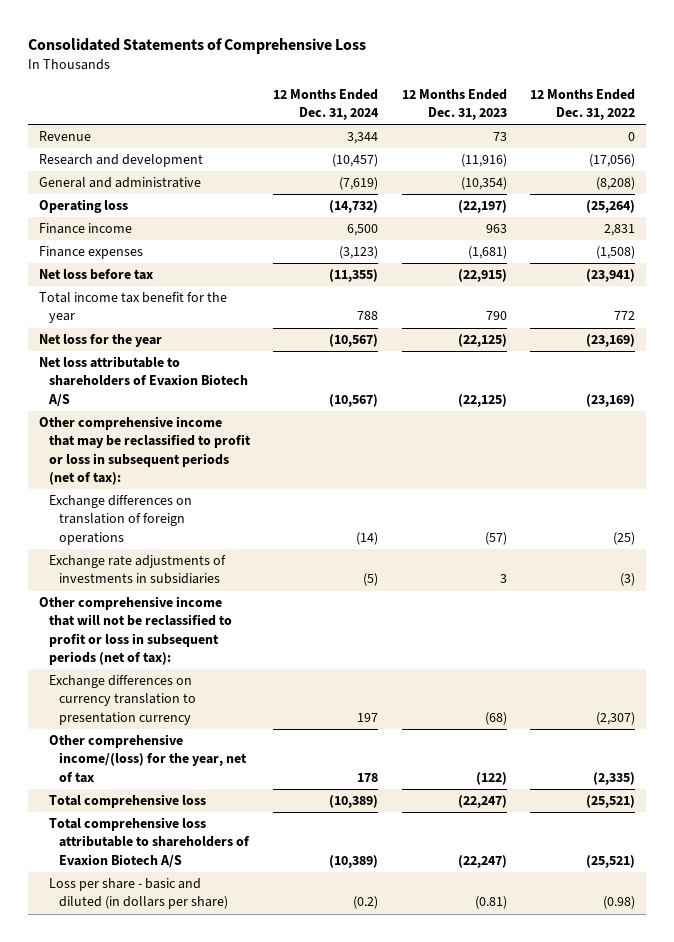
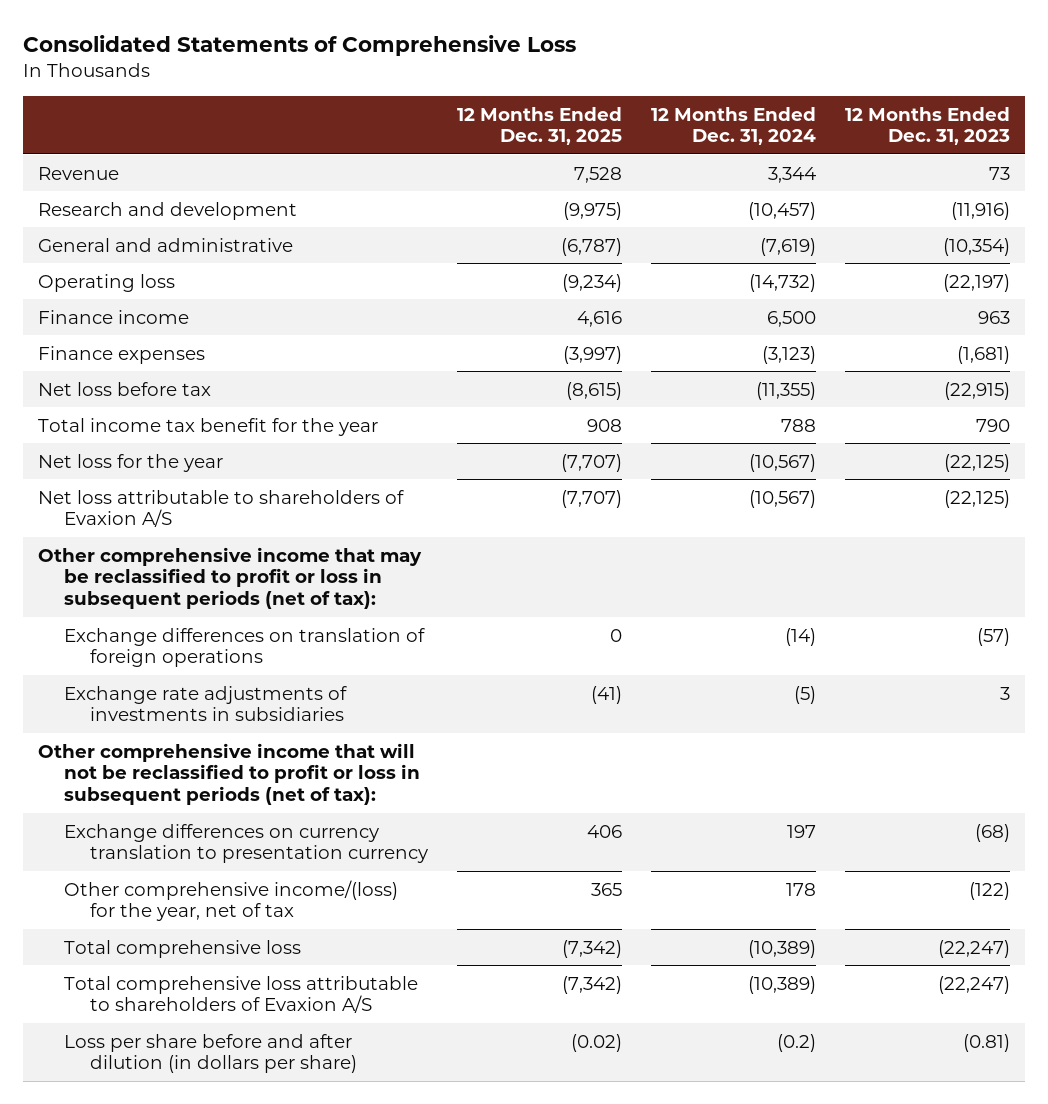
[529,88,635,121] 12 Months Ended Dec. 31, 2022 -> none
none -> [457,106,623,146] 12 Months Ended Dec. 31, 2025
[39,356,249,407] Net loss attributable to shareholders of Evaxion Biotech A/S -> [37,489,404,528] Net loss attributable to shareholders of Evaxion A/S
[49,817,251,868] Total comprehensive loss attributable to shareholders of Evaxion Biotech A/S -> [64,975,419,1014] Total comprehensive loss attributable to shareholders of Evaxion A/S
[49,878,229,910] Loss per share - basic and diluted (in dollars per share) -> [64,1033,358,1074] Loss per share before and after dilution (in dollars per share)

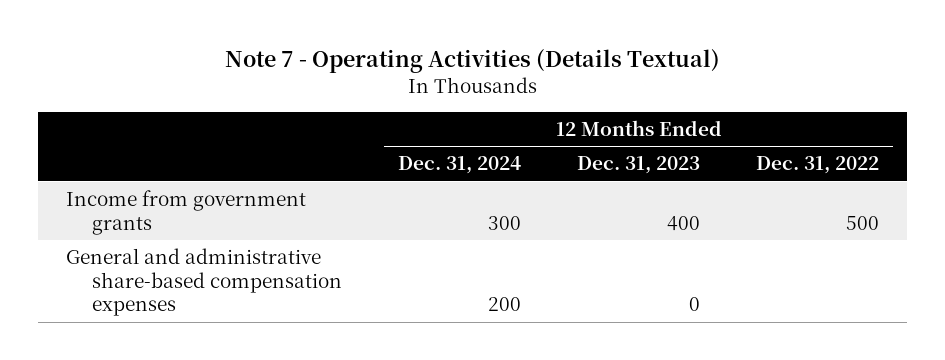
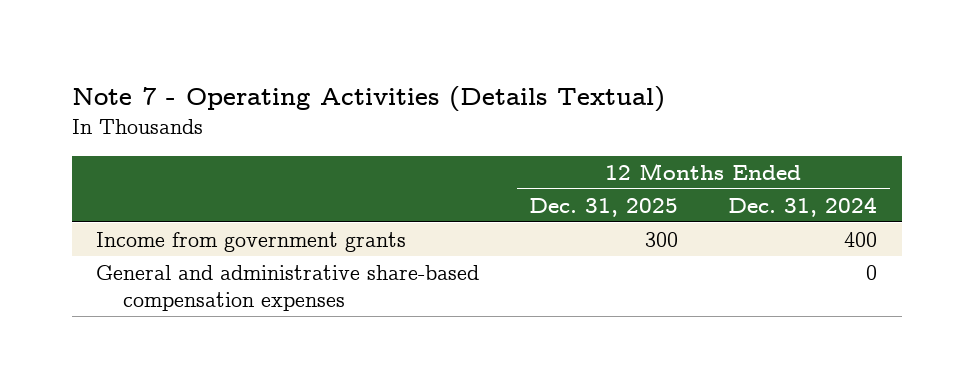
[577,156,701,175] Dec. 31, 2023 -> none
[755,156,879,175] Dec. 31, 2022 -> none
none -> [529,197,679,217] Dec. 31, 2025
[488,215,522,230] 300 -> [844,231,878,247] 400
[488,297,522,312] 200 -> [866,264,878,280] 0

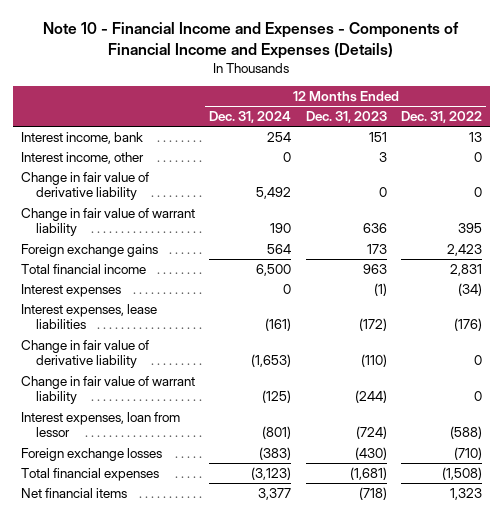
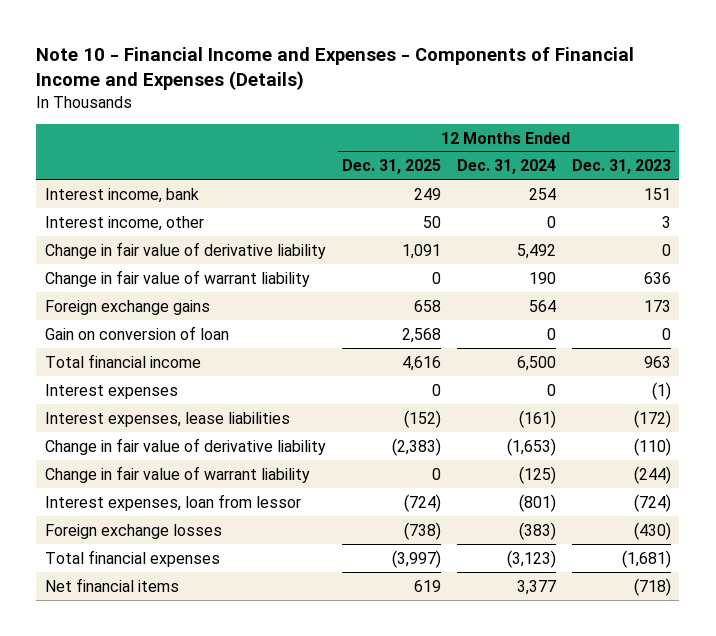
[401,111,483,124] Dec. 31, 2022 -> none
none -> [341,159,441,175] Dec. 31, 2025
none -> [44,325,229,340] Gain on conversion of loan

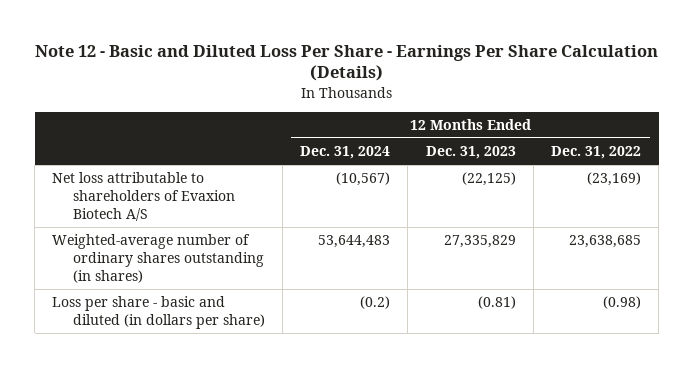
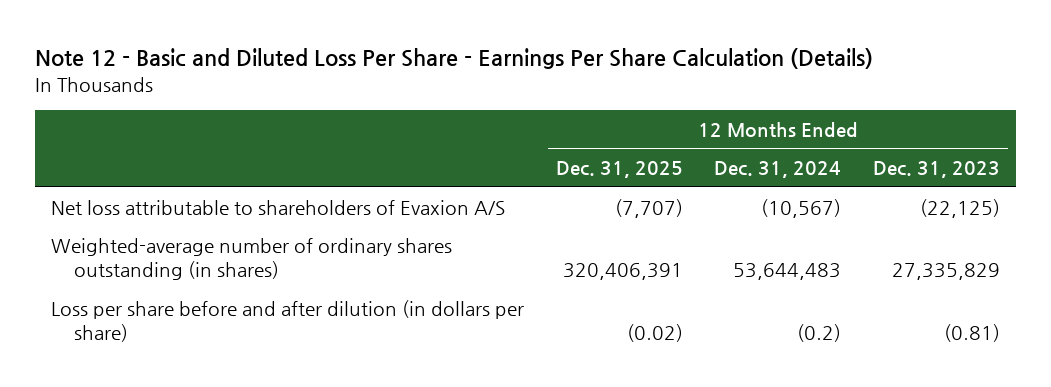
[550,146,641,160] Dec. 31, 2022 -> none
none -> [555,161,683,179] Dec. 31, 2025
[52,172,235,221] Net loss attributable to shareholders of Evaxion Biotech A/S -> [51,199,506,215] Net loss attributable to shareholders of Evaxion A/S
[52,296,265,329] Loss per share - basic and diluted (in dollars per share) -> [51,299,525,343] Loss per share before and after dilution (in dollars per share)

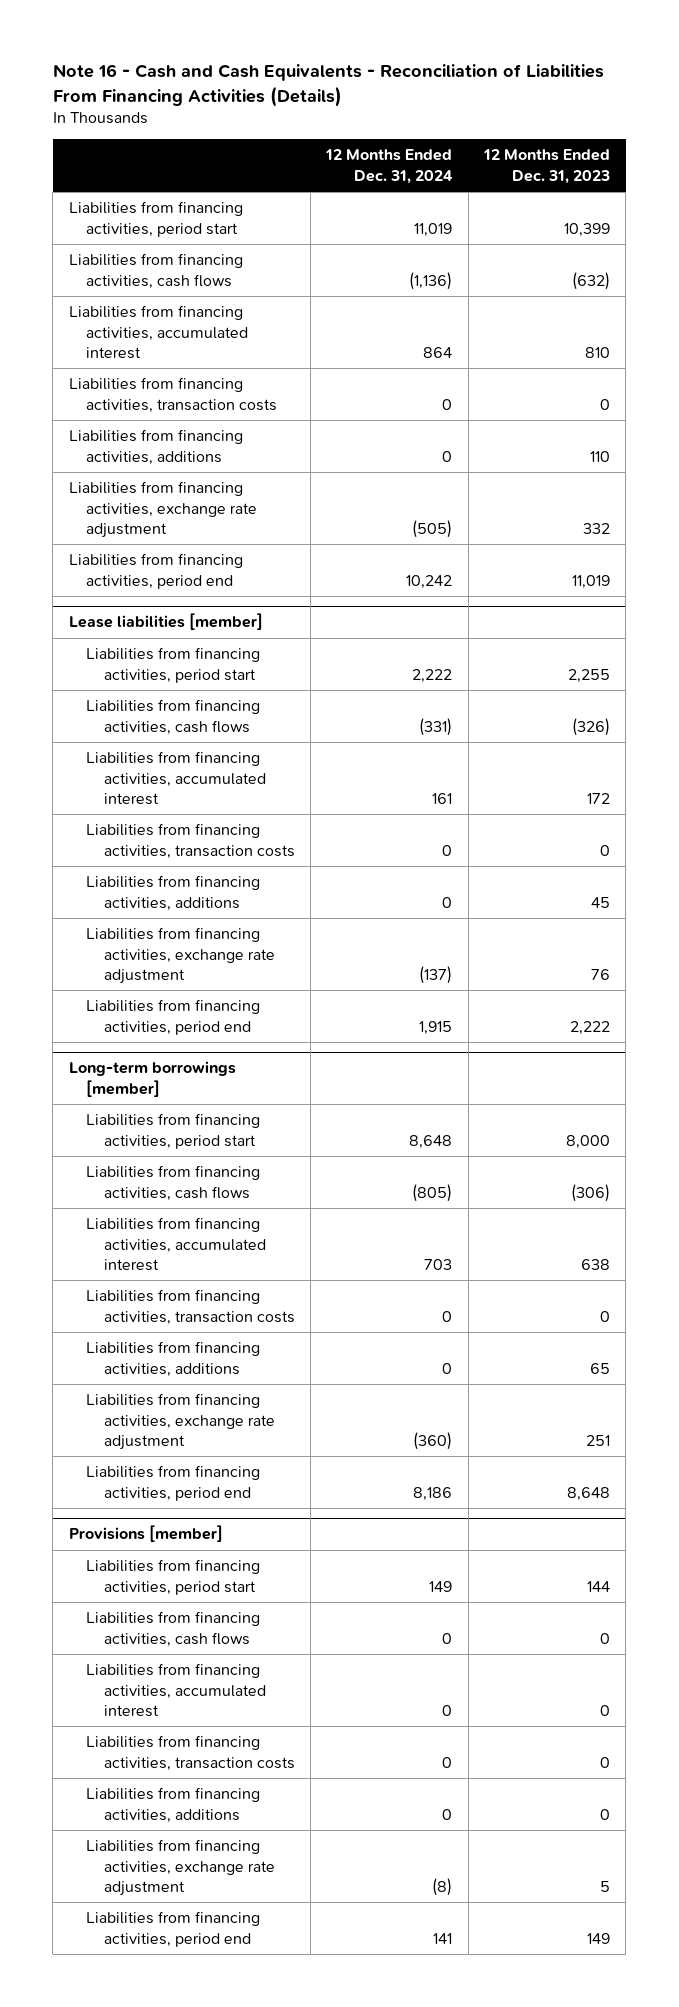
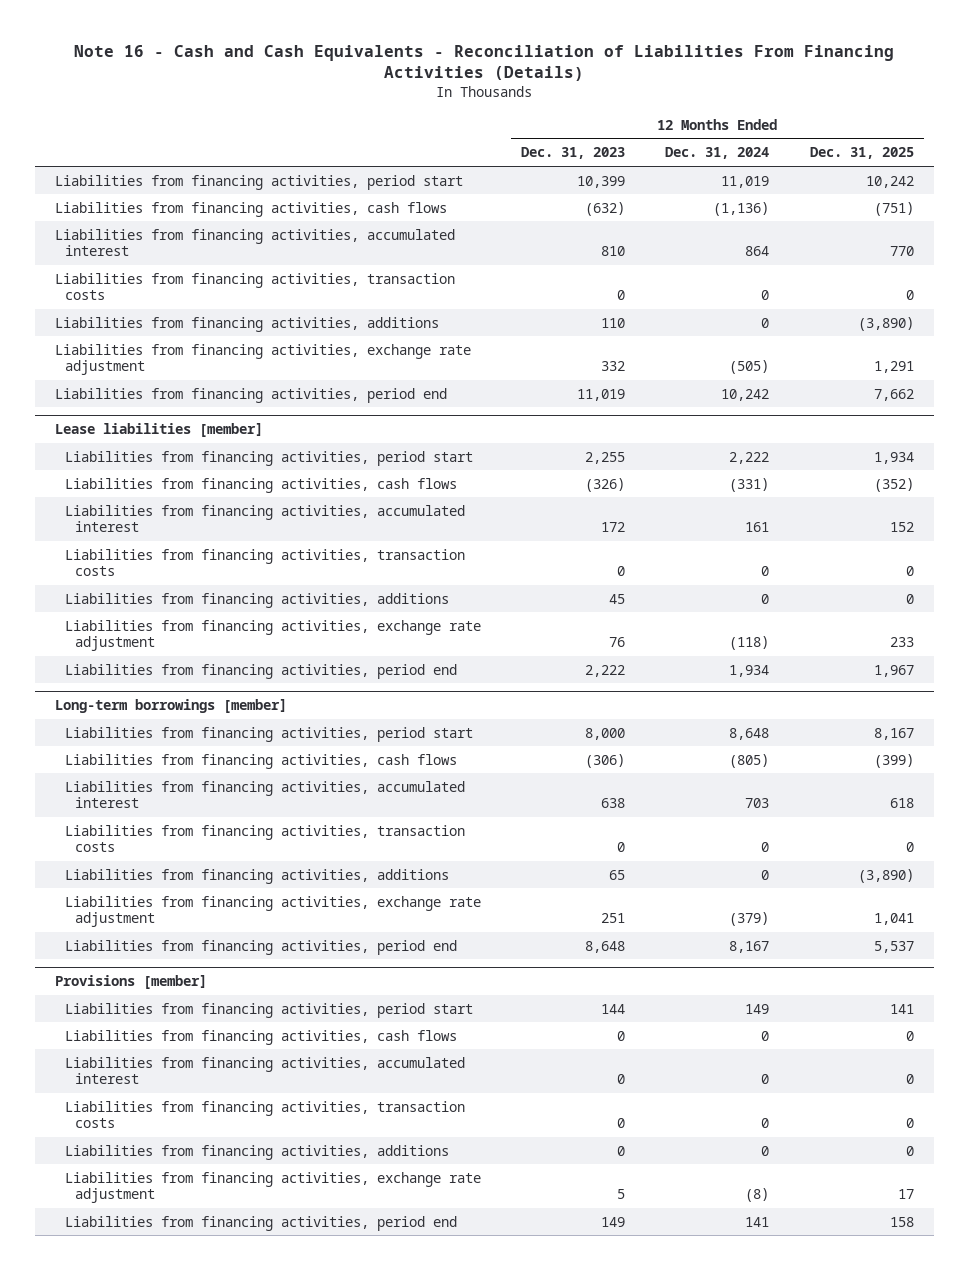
none -> [809,147,914,160] Dec. 31, 2025
[419,966,453,985] (137) -> [729,636,770,651] (118)
[419,1020,453,1035] 1,915 -> [729,664,770,677] 1,934
[413,1432,453,1451] (360) -> [729,912,770,927] (379)
[413,1486,453,1501] 8,186 -> [729,940,770,953] 8,167

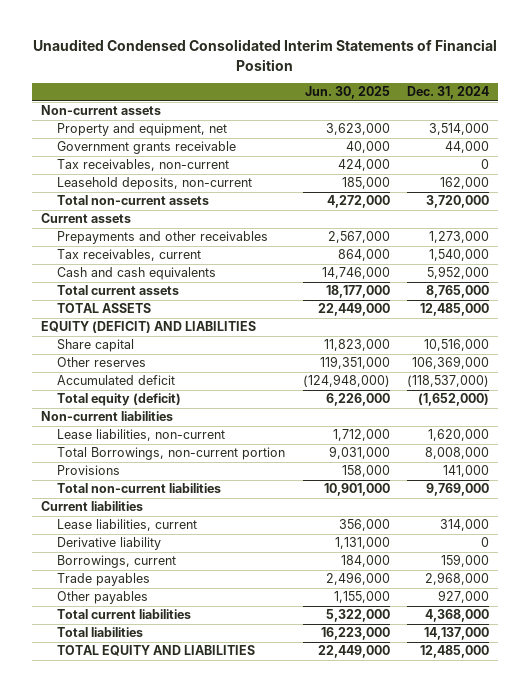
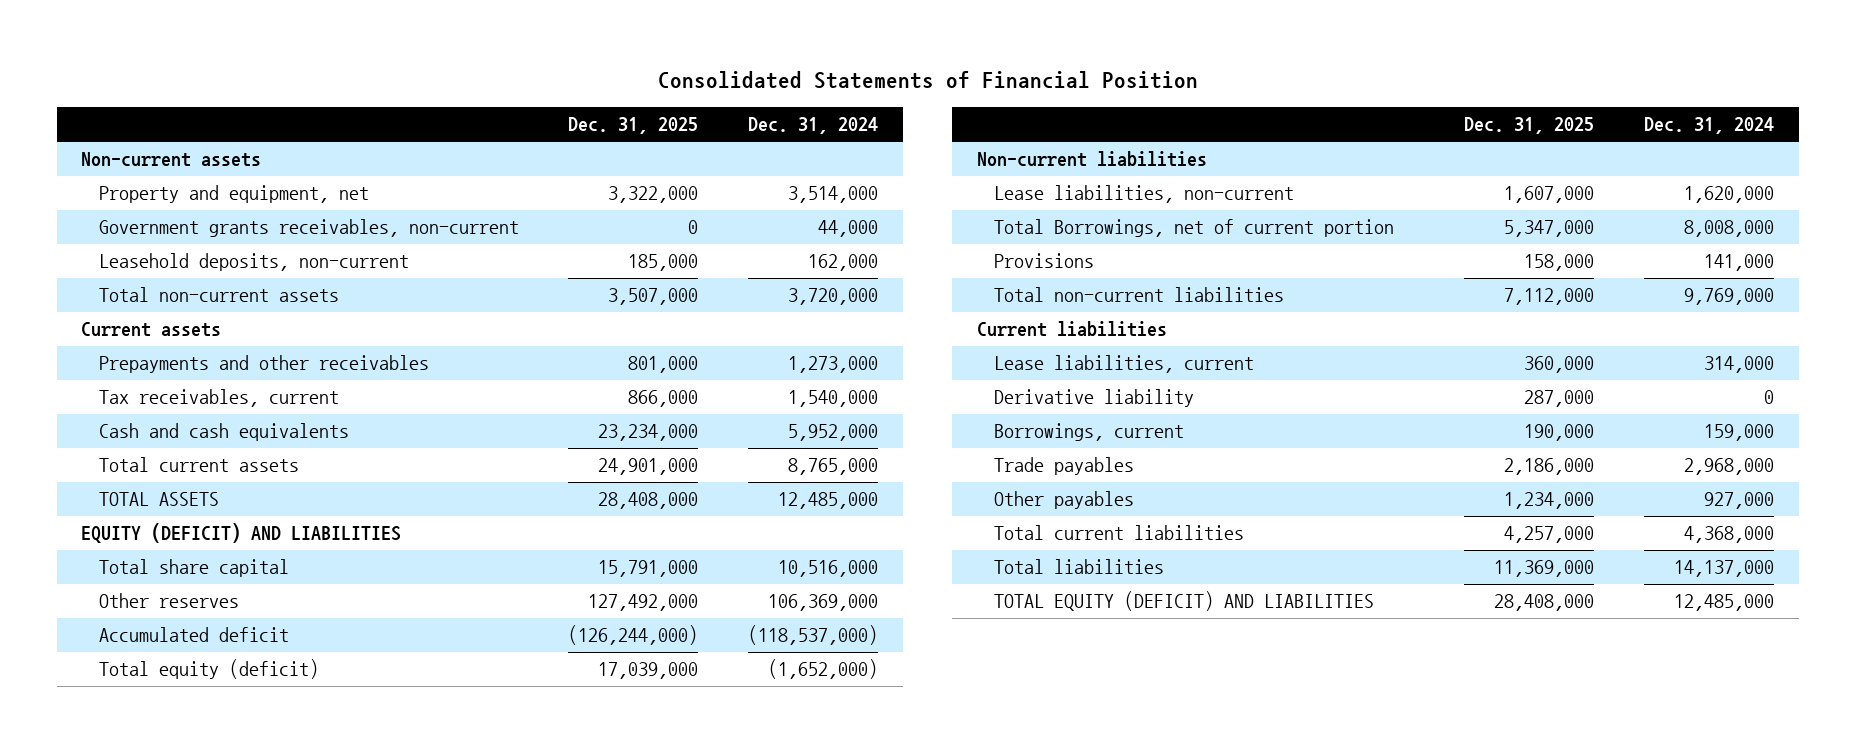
[33,39,498,71] Unaudited Condensed Consolidated Interim Statements of Financial Position -> [657,71,1198,90] Consolidated Statements of Financial Position
[304,86,390,100] Jun. 30, 2025 -> none
none -> [568,117,699,135] Dec. 31, 2025
[57,159,230,172] Tax receivables, non-current -> none
[57,141,237,155] Government grants receivable -> [98,219,519,238] Government grants receivables, non-current
[57,339,135,353] Share capital -> [98,559,289,578] Total share capital
[57,447,286,461] Total Borrowings, non-current portion -> [994,219,1395,238] Total Borrowings, net of current portion
[57,645,256,657] TOTAL EQUITY AND LIABILITIES -> [994,591,1375,612] TOTAL EQUITY (DEFICIT) AND LIABILITIES

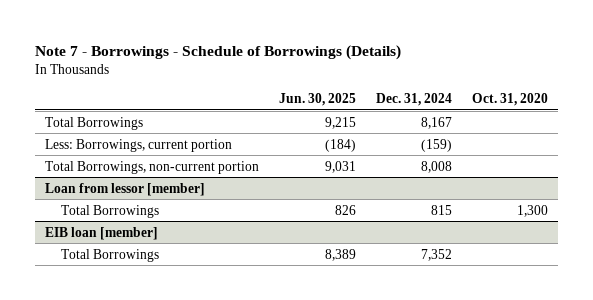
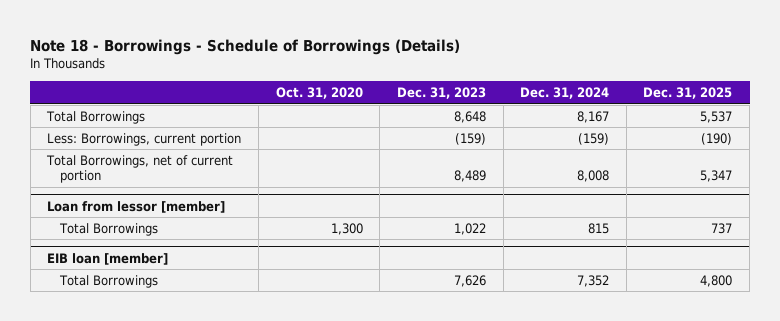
[35,45,402,61] Note 7 - Borrowings - Schedule of Borrowings (Details) -> [30,38,461,55] Note 18 - Borrowings - Schedule of Borrowings (Details)
[279,92,357,106] Jun. 30, 2025 -> none
none -> [396,87,486,100] Dec. 31, 2023
none -> [643,87,733,100] Dec. 31, 2025
[45,160,260,174] Total Borrowings, non-current portion -> [46,154,234,184] Total Borrowings, net of current portion

